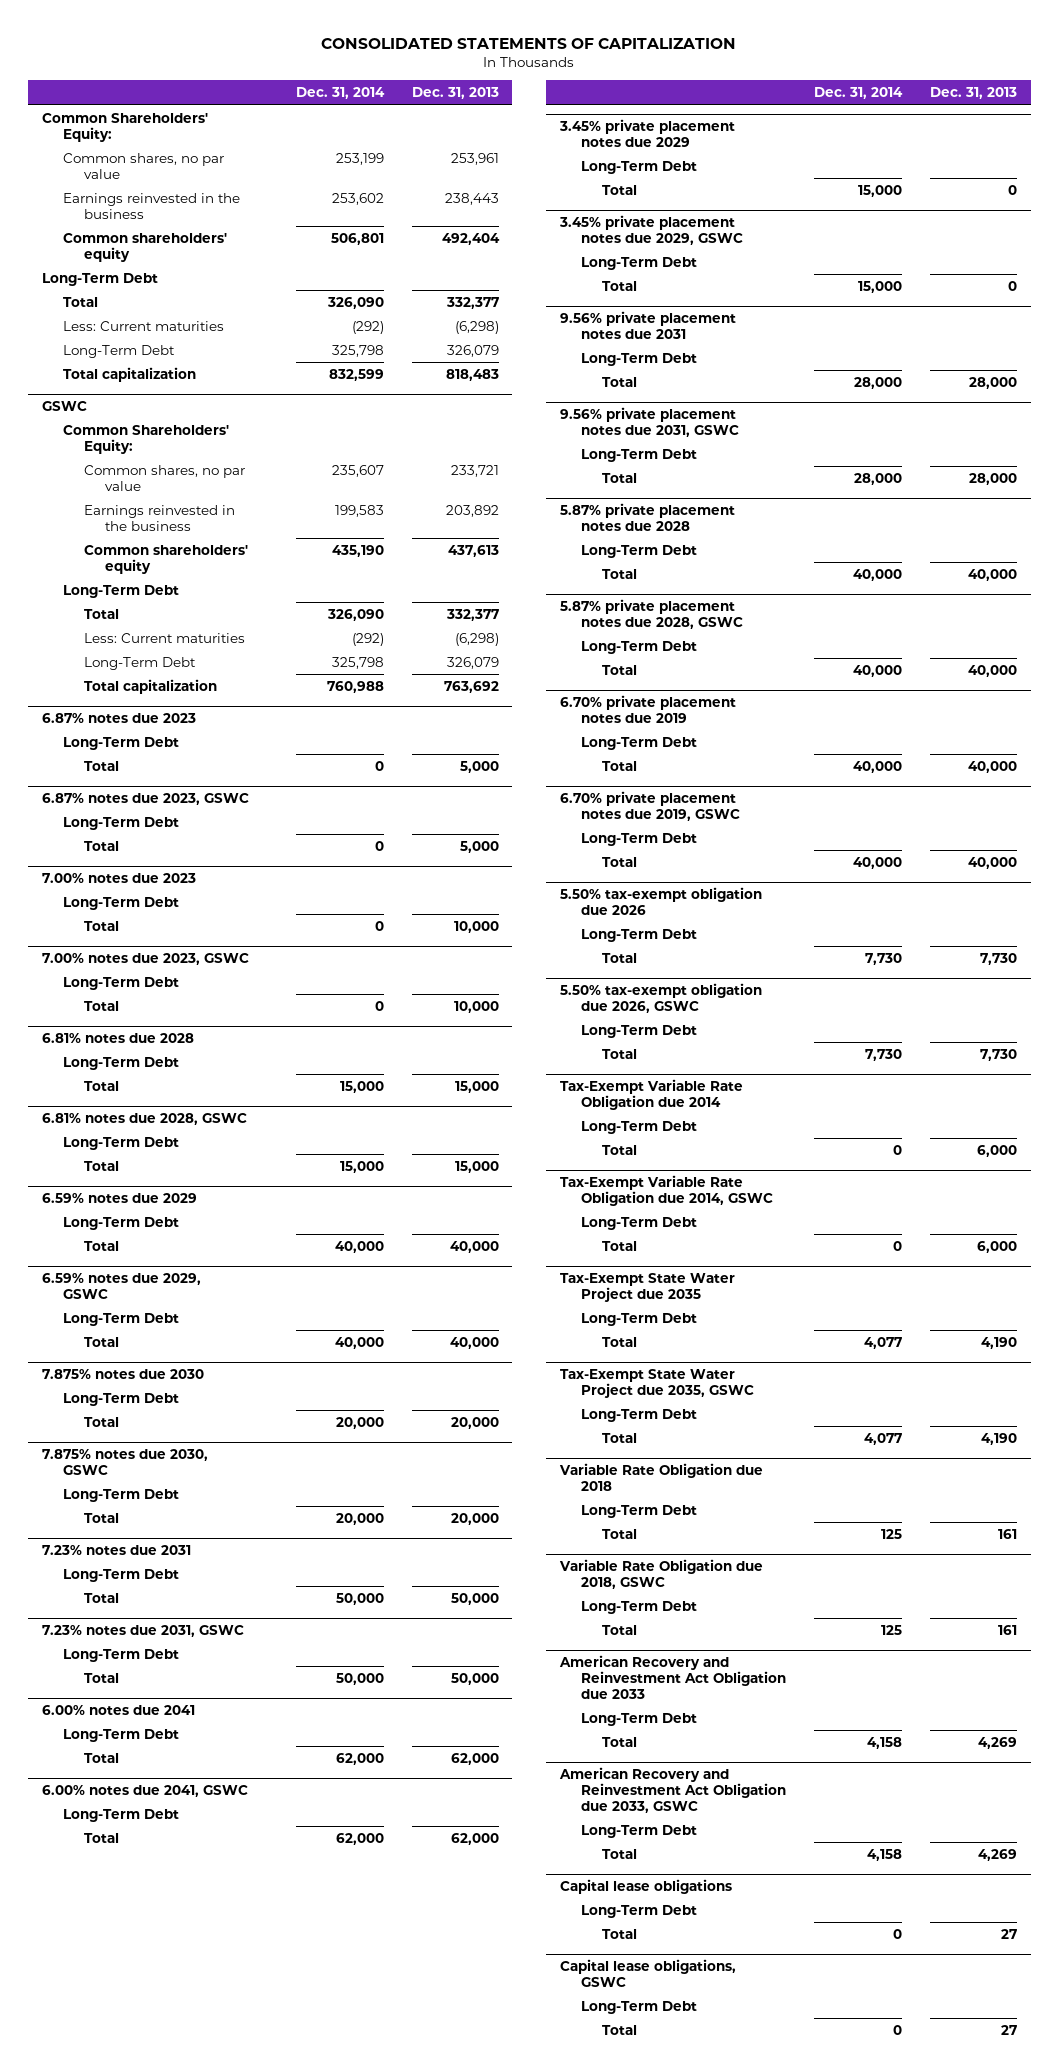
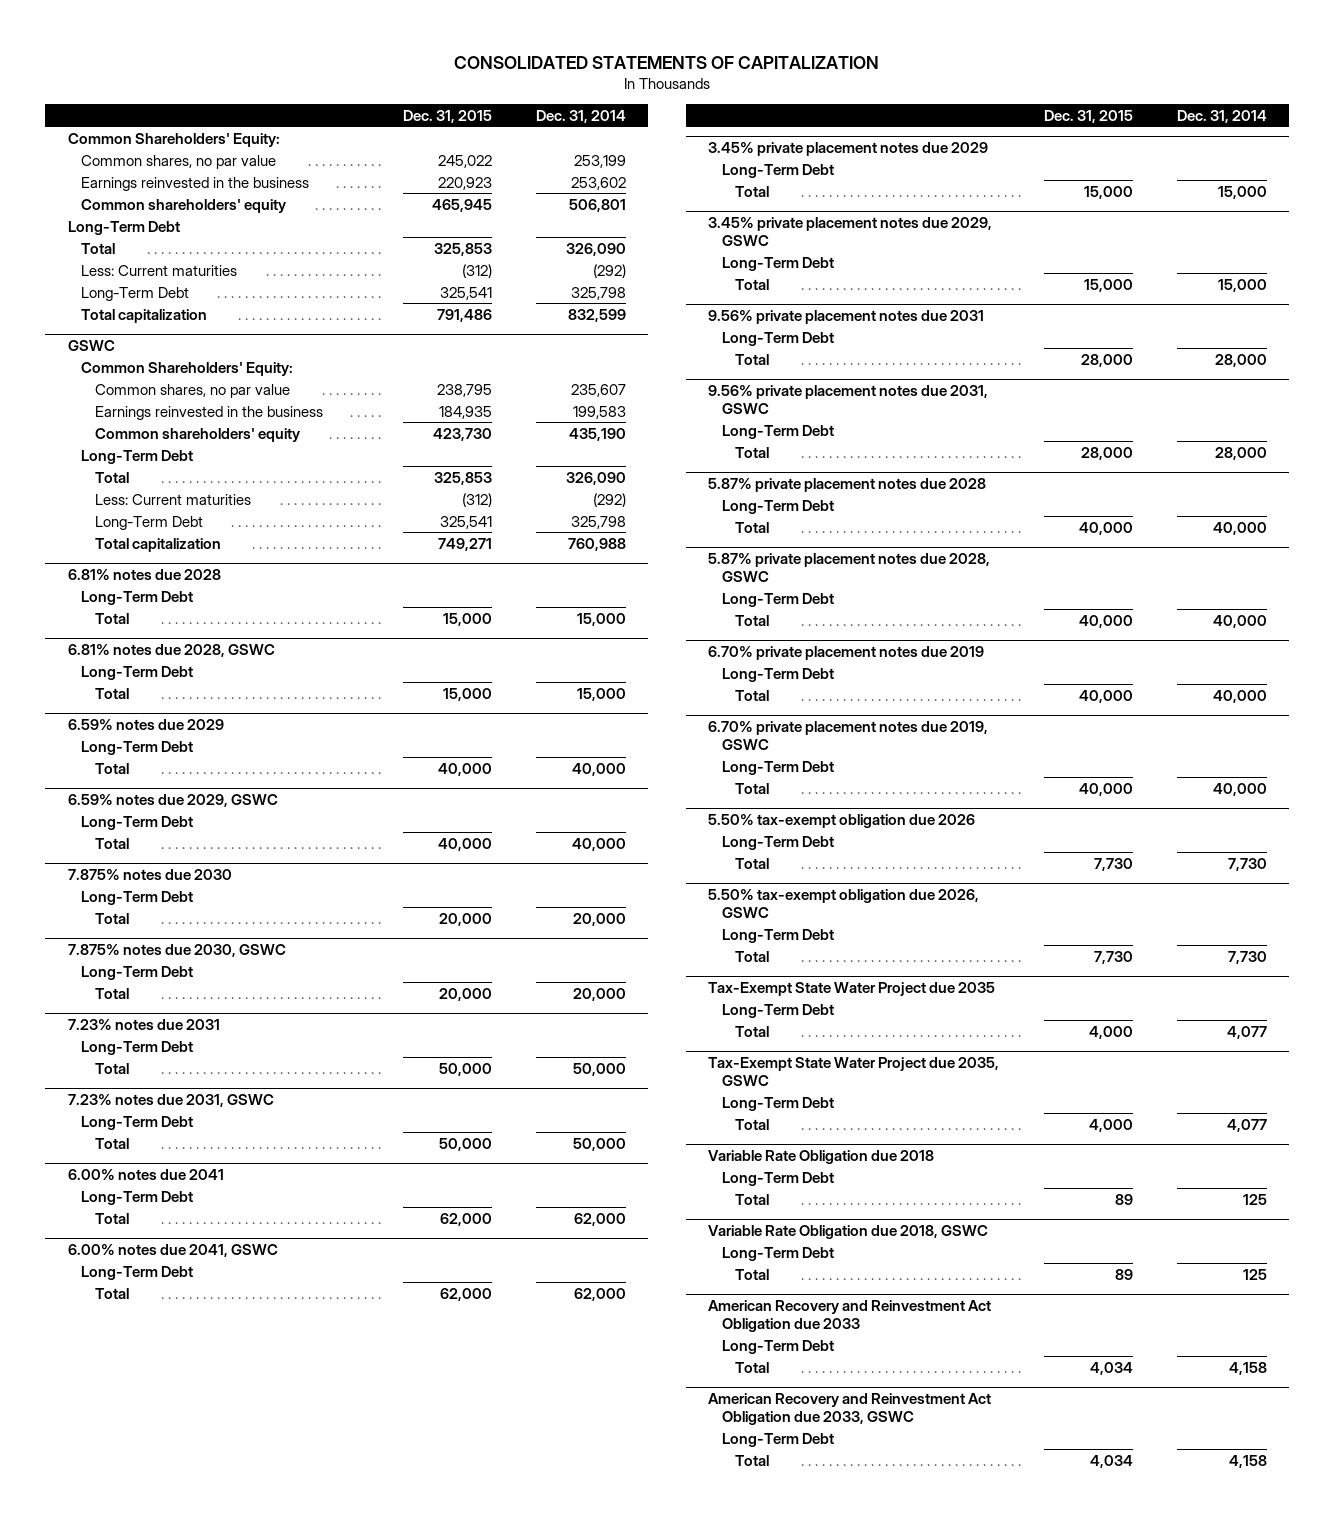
[411,87,499,100] Dec. 31, 2013 -> none
none -> [402,109,492,123] Dec. 31, 2015
[41,712,196,723] 6.87% notes due 2023 -> none
[62,736,179,750] Long-Term Debt -> none
[83,760,119,771] Total -> none
[41,792,249,805] 6.87% notes due 2023, GSWC -> none
[62,816,179,830] Long-Term Debt -> none
[83,840,119,851] Total -> none
[41,872,196,883] 7.00% notes due 2023 -> none
[62,896,179,910] Long-Term Debt -> none
[83,920,119,931] Total -> none
[41,952,249,965] 7.00% notes due 2023, GSWC -> none
[62,976,179,990] Long-Term Debt -> none
[83,1000,119,1011] Total -> none
[560,1078,744,1110] Tax-Exempt Variable Rate Obligation due 2014 -> none
[581,1120,698,1134] Long-Term Debt -> none
[602,1144,638,1155] Total -> none
[560,1174,774,1206] Tax-Exempt Variable Rate Obligation due 2014, GSWC -> none
[581,1216,698,1230] Long-Term Debt -> none
[602,1240,638,1251] Total -> none
[560,1878,733,1894] Capital lease obligations -> none
[581,1904,698,1918] Long-Term Debt -> none
[602,1928,638,1939] Total -> none
[560,1958,737,1987] Capital lease obligations, GSWC -> none
[581,2000,698,2014] Long-Term Debt -> none
[602,2024,638,2035] Total -> none

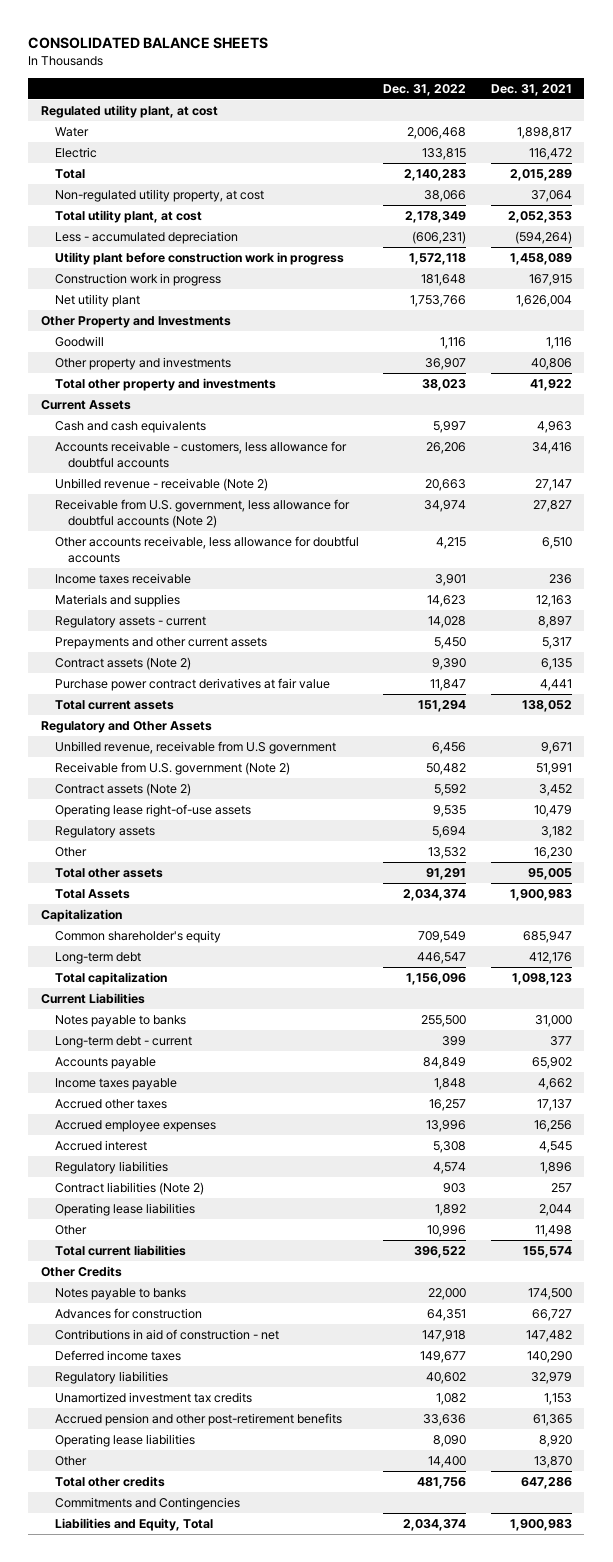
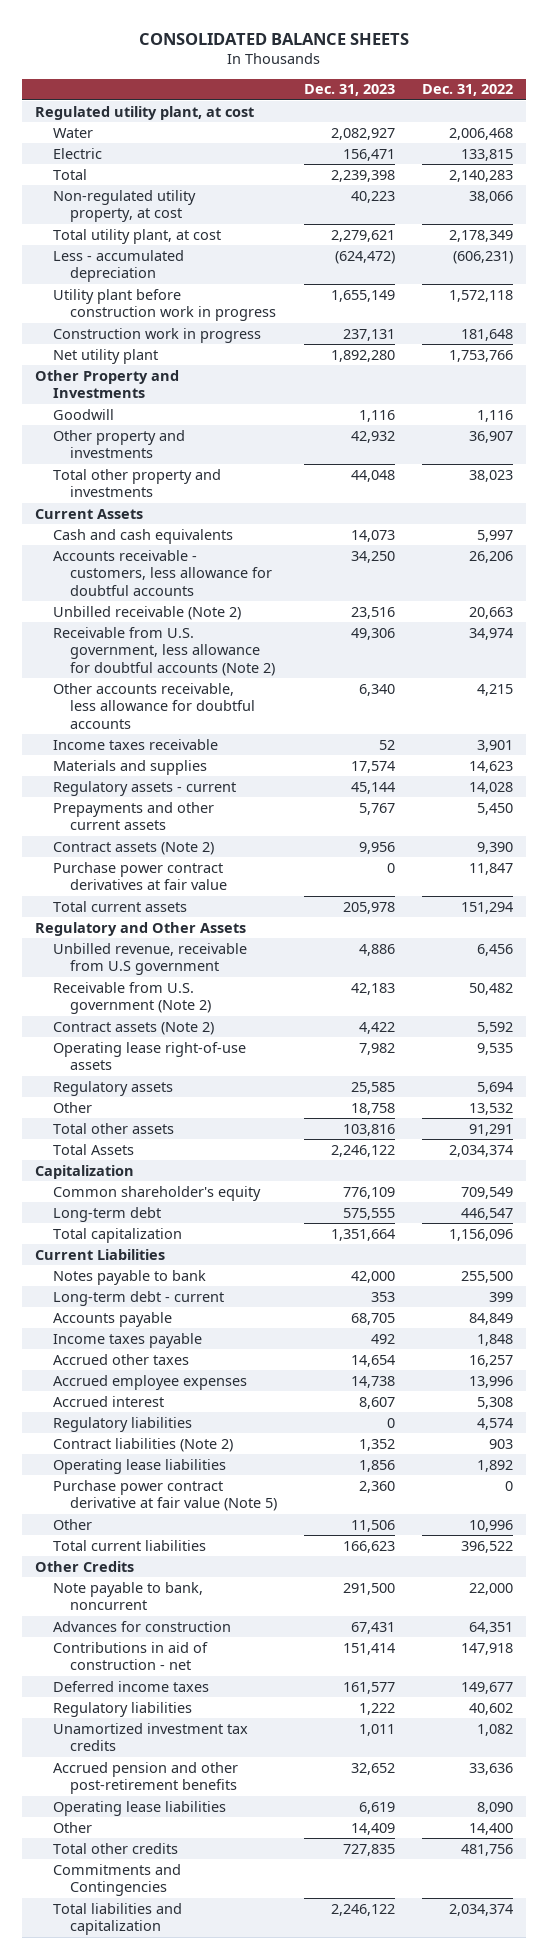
[490,83,572,96] Dec. 31, 2021 -> none
none -> [303,84,395,97] Dec. 31, 2023
[54,478,268,492] Unbilled revenue - receivable (Note 2) -> [52,605,241,620] Unbilled receivable (Note 2)
[54,1015,186,1028] Notes payable to banks -> [52,1269,206,1285] Notes payable to bank
none -> [52,1479,278,1512] Purchase power contract derivative at fair value (Note 5)
[54,1288,186,1301] Notes payable to banks -> [52,1581,203,1611] Note payable to bank, noncurrent
[54,1518,213,1532] Liabilities and Equity, Total -> [52,1902,182,1936] Total liabilities and capitalization

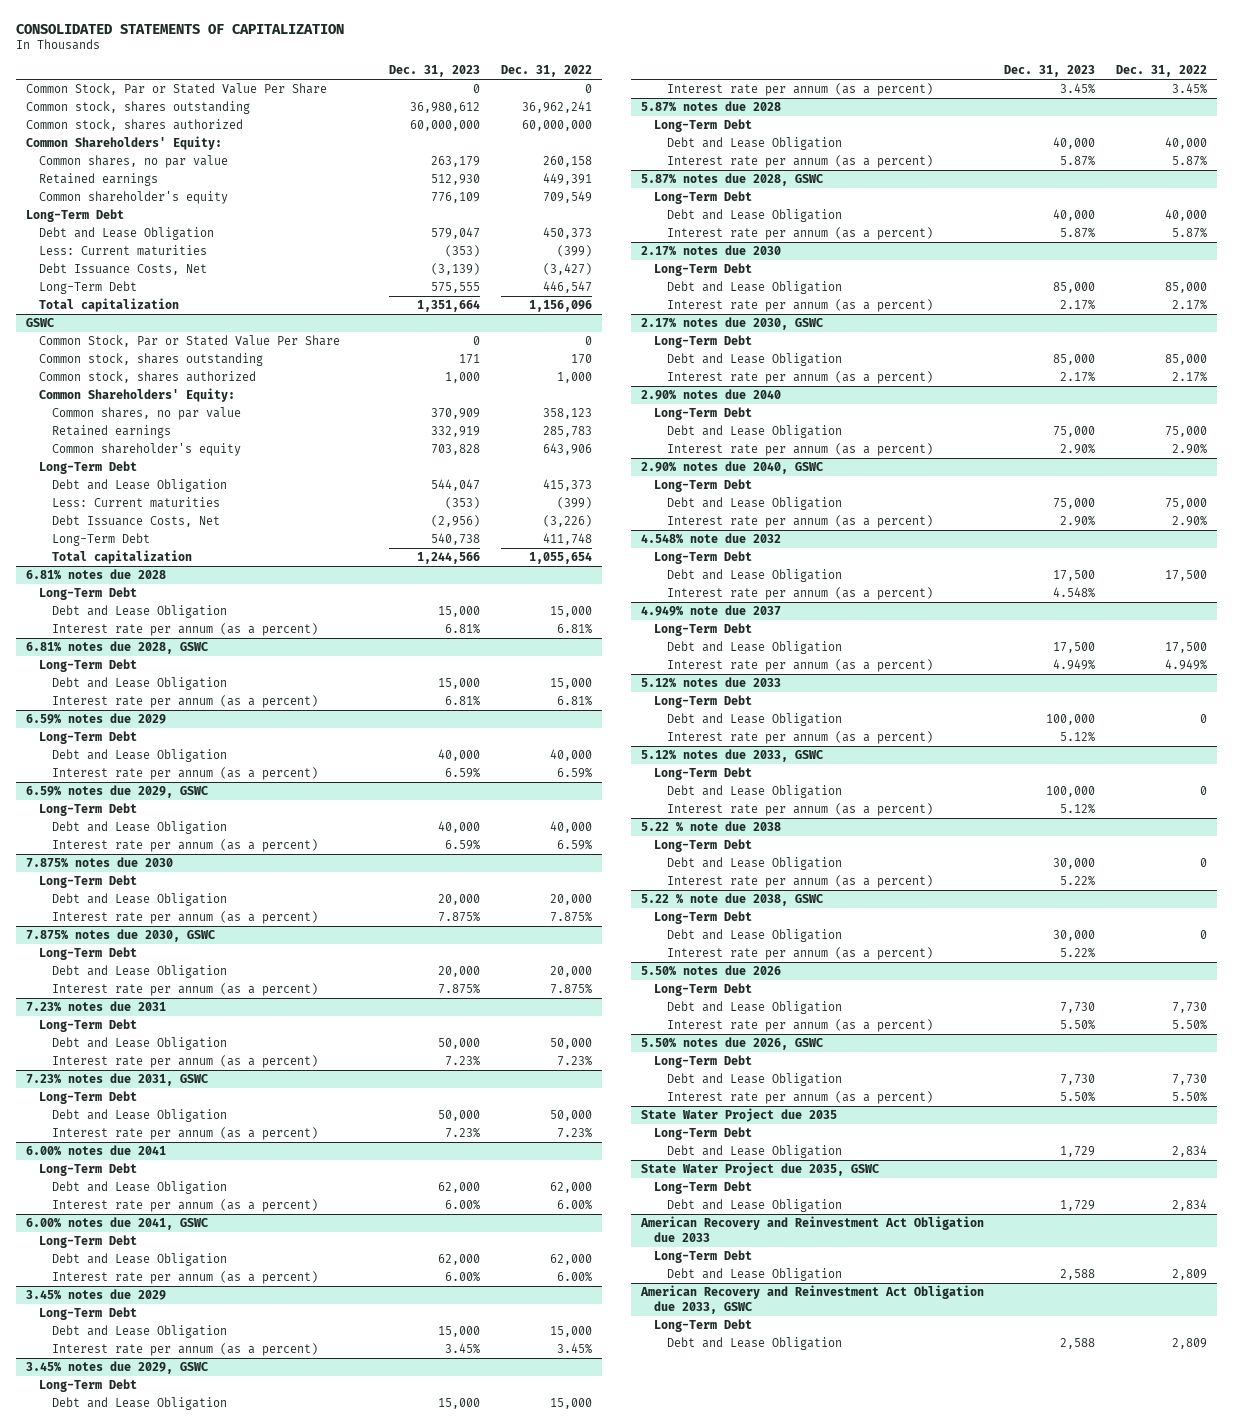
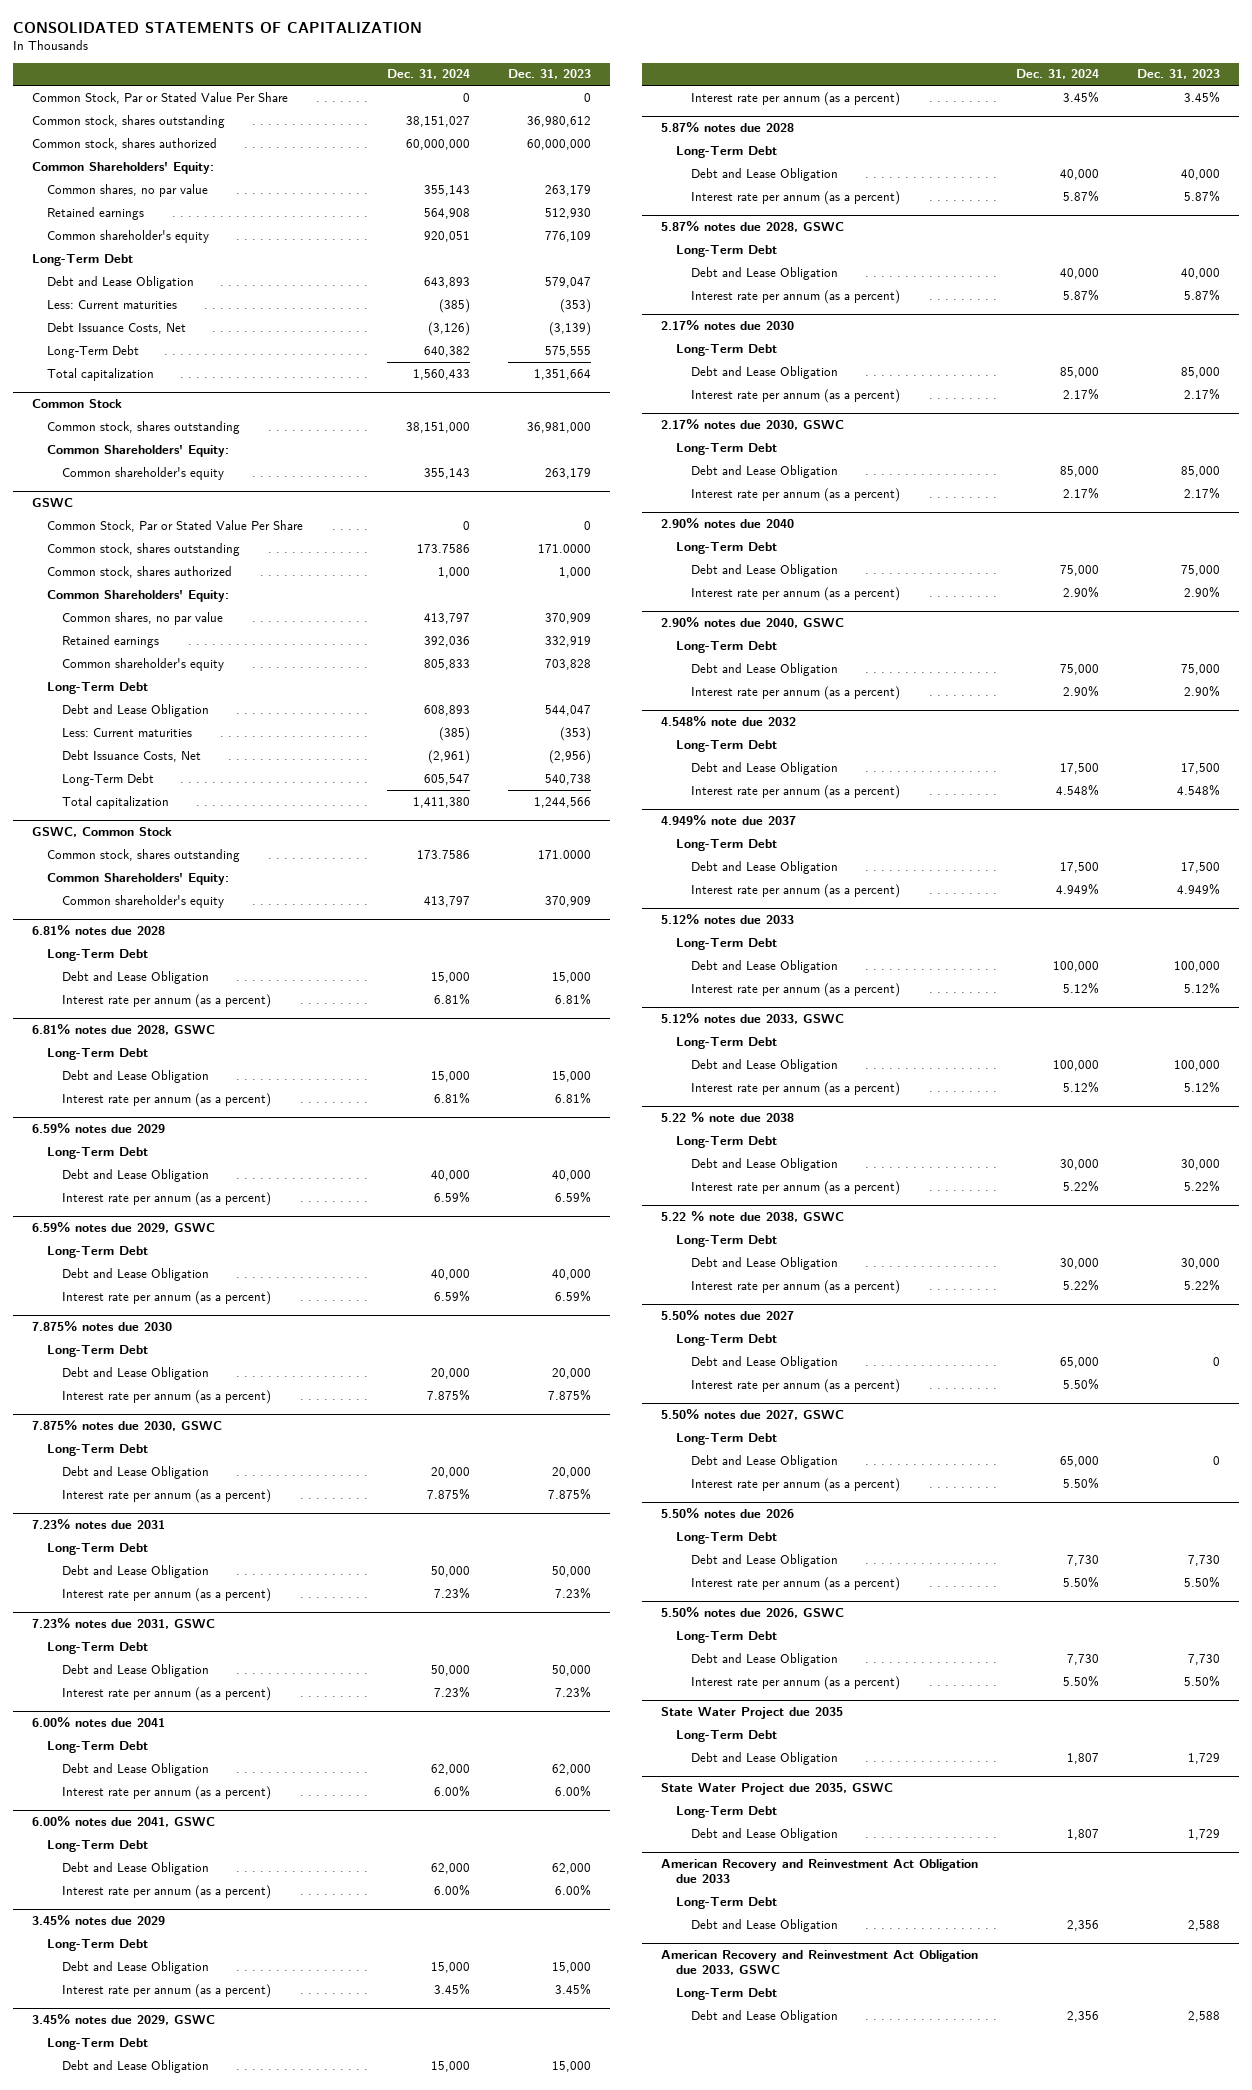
[500,65,592,78] Dec. 31, 2022 -> none
none -> [387,69,471,80] Dec. 31, 2024
none -> [32,399,123,409] Common Stock
none -> [47,420,241,434] Common stock, shares outstanding
none -> [47,444,230,457] Common Shareholders' Equity:
none -> [62,466,225,480] Common shareholder's equity
[459,354,481,365] 171 -> [538,543,592,553] 171.0000
none -> [32,827,173,838] GSWC, Common Stock
none -> [47,848,241,862] Common stock, shares outstanding
none -> [47,872,230,885] Common Shareholders' Equity:
none -> [62,894,225,908] Common shareholder's equity
none -> [661,1310,795,1321] 5.50% notes due 2027
none -> [676,1333,778,1346] Long-Term Debt
none -> [691,1355,839,1369] Debt and Lease Obligation
none -> [691,1378,901,1393] Interest rate per annum (as a percent)
none -> [661,1409,845,1421] 5.50% notes due 2027, GSWC
none -> [676,1432,778,1445] Long-Term Debt
none -> [691,1454,839,1468] Debt and Lease Obligation
none -> [691,1477,901,1492] Interest rate per annum (as a percent)

